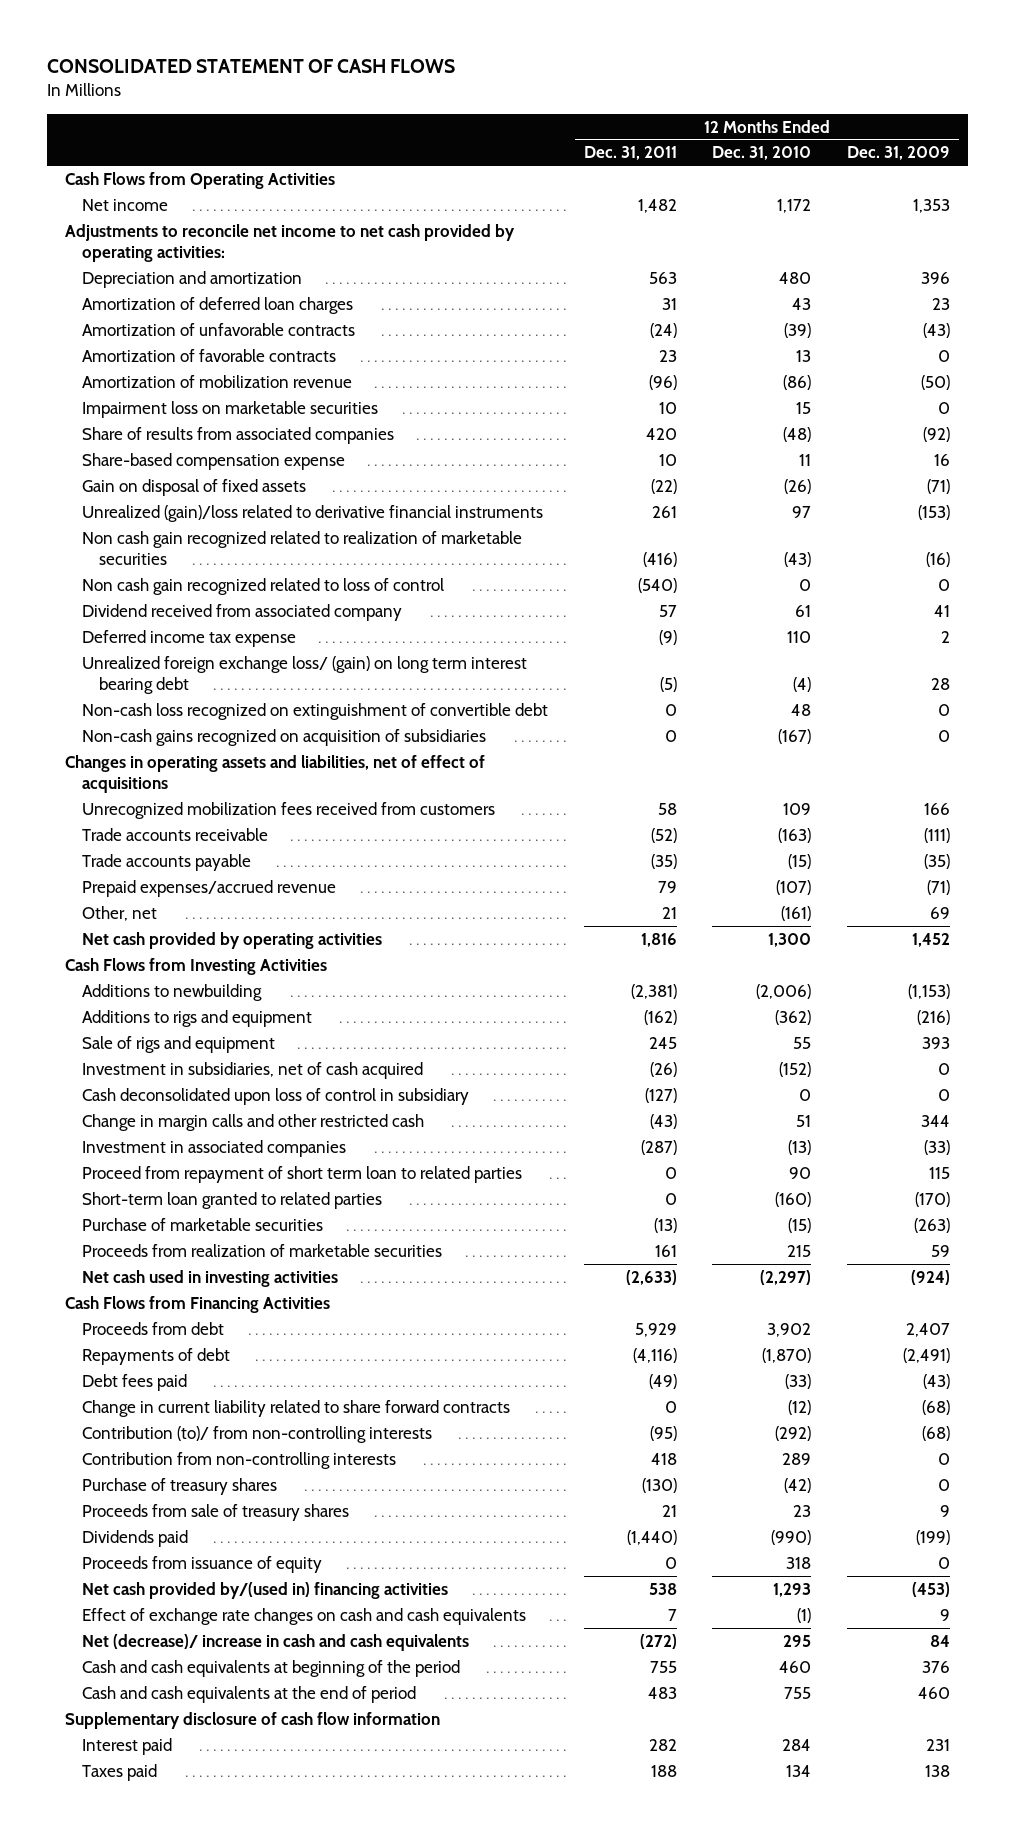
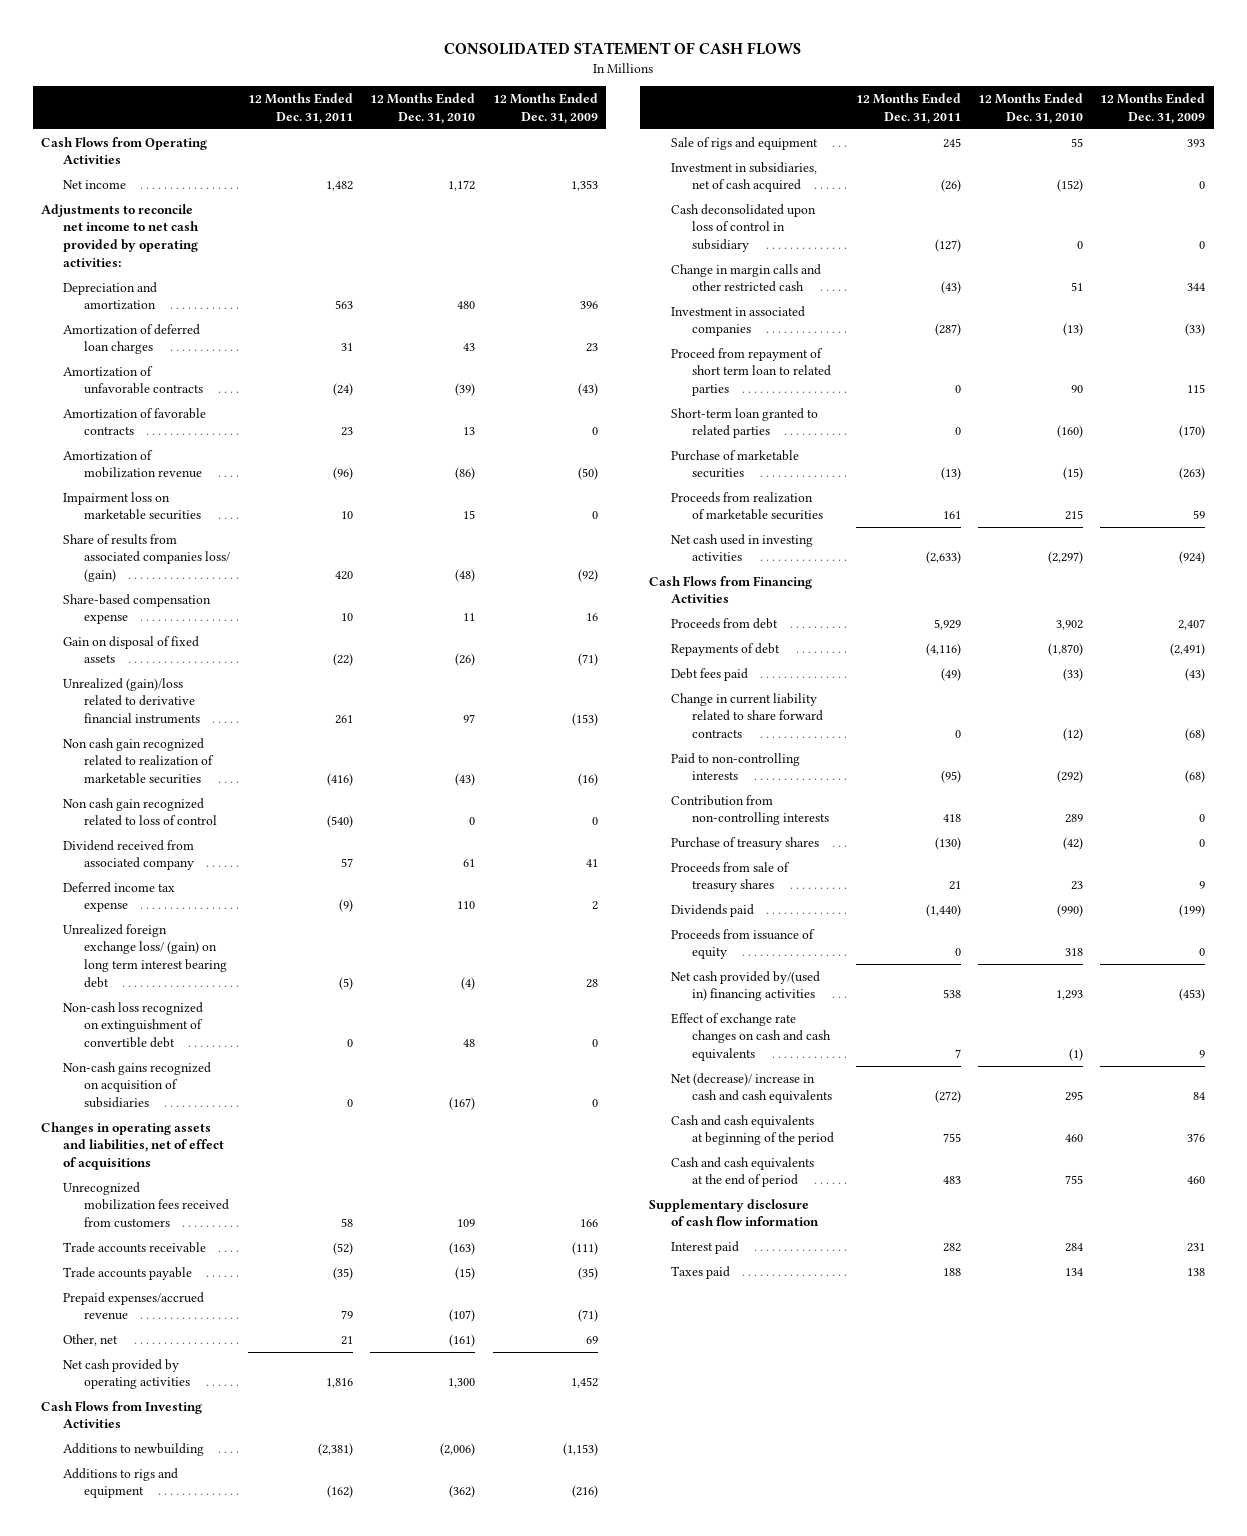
[81,426,394,444] Share of results from associated companies -> [62,533,231,583] Share of results from associated companies loss/ (gain)
[81,1425,432,1443] Contribution (to)/ from non-controlling interests -> [670,752,800,781] Paid to non-controlling interests

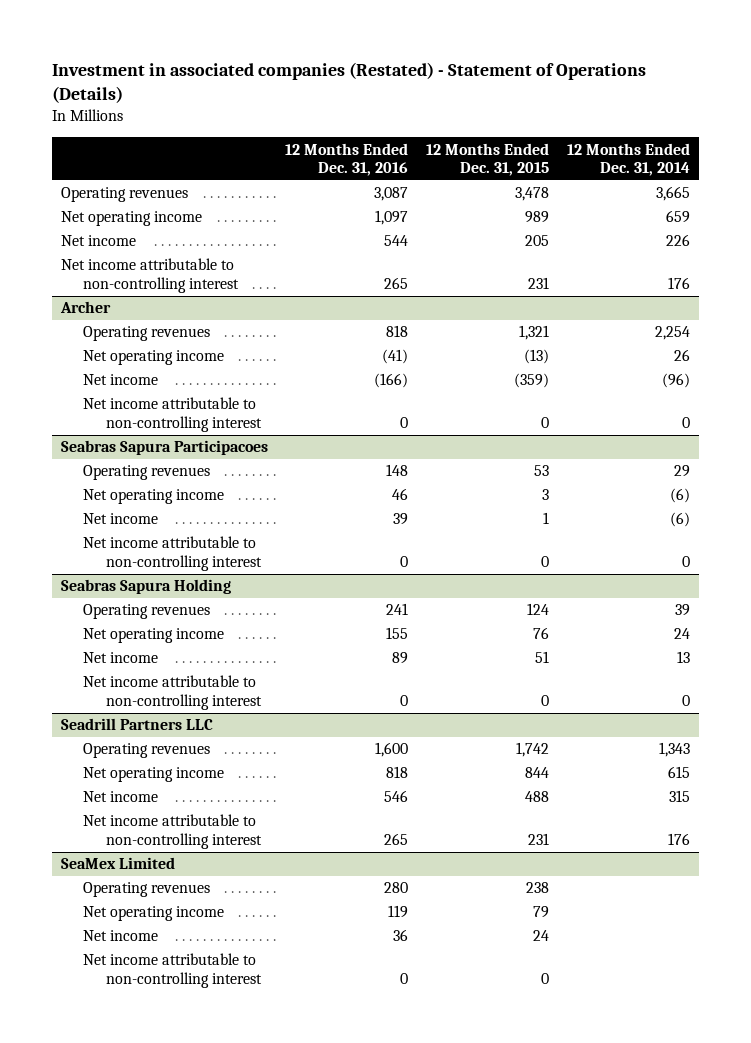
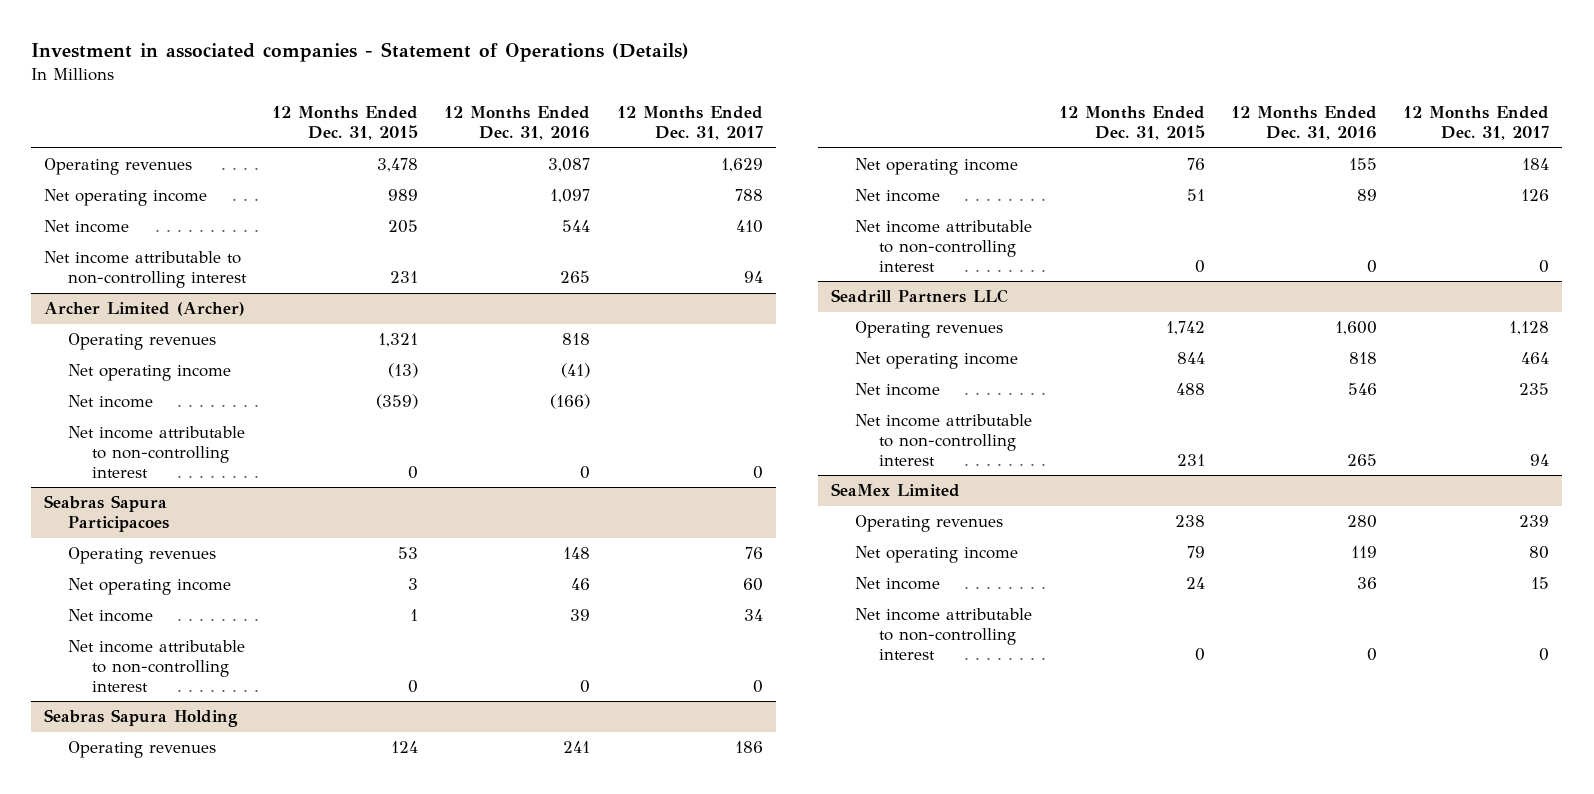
[51,61,646,104] Investment in associated companies (Restated) - Statement of Operations (Details) -> [31,42,690,63] Investment in associated companies - Statement of Operations (Details)
[567,142,691,177] 12 Months Ended Dec. 31, 2014 -> none
none -> [616,106,763,141] 12 Months Ended Dec. 31, 2017
[59,301,111,314] Archer -> [44,302,246,317] Archer Limited (Archer)

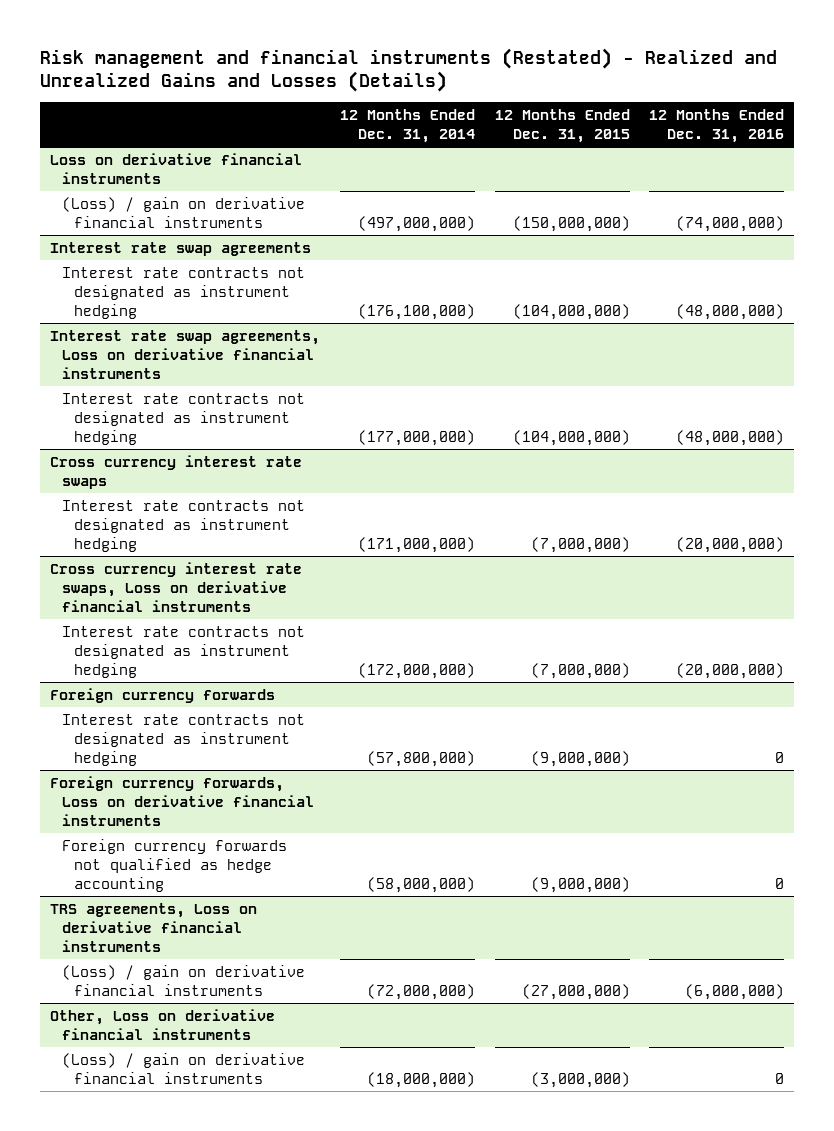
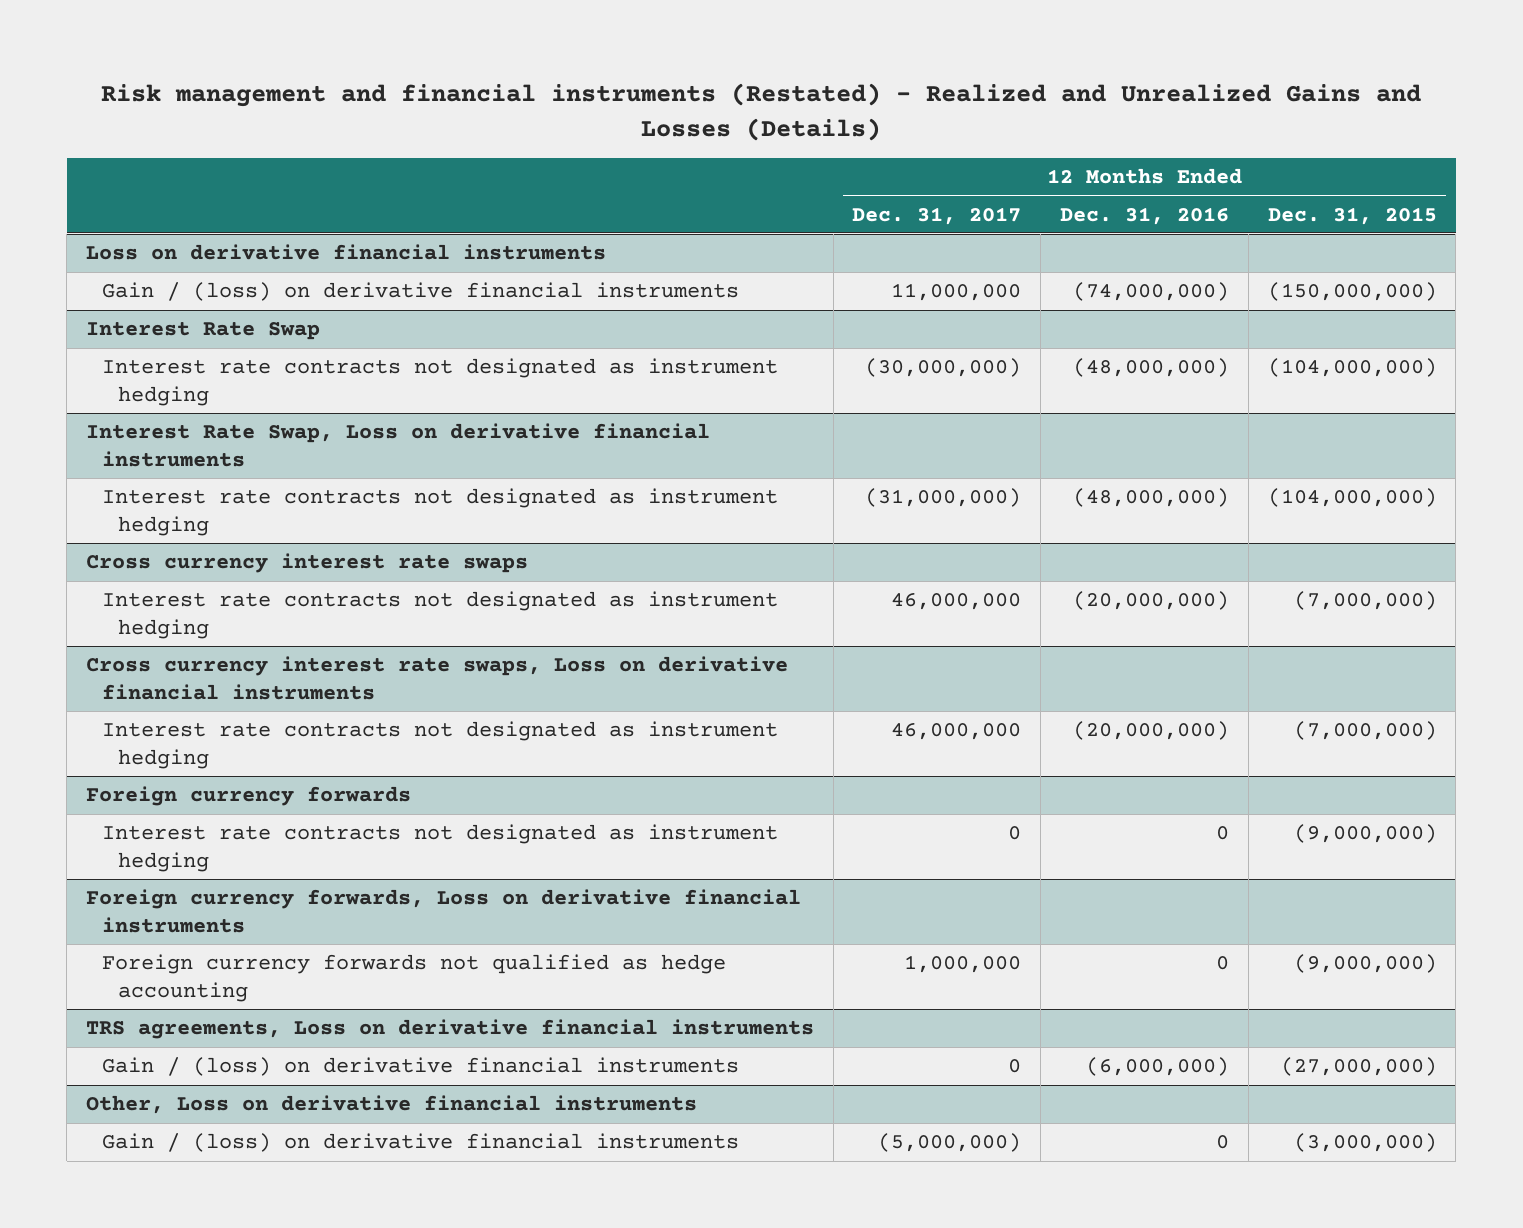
[339,109,475,144] 12 Months Ended Dec. 31, 2014 -> none
none -> [852,206,1022,225] Dec. 31, 2017
[62,196,306,228] (Loss) / gain on derivative financial instruments -> [101,282,739,302] Gain / (loss) on derivative financial instruments
[50,241,312,256] Interest rate swap agreements -> [85,322,320,341] Interest Rate Swap
[50,329,321,380] Interest rate swap agreements, Loss on derivative financial instruments -> [85,423,710,467] Interest Rate Swap, Loss on derivative financial instruments
[62,964,306,996] (Loss) / gain on derivative financial instruments -> [101,1057,739,1077] Gain / (loss) on derivative financial instruments
[62,1052,306,1084] (Loss) / gain on derivative financial instruments -> [101,1133,739,1153] Gain / (loss) on derivative financial instruments

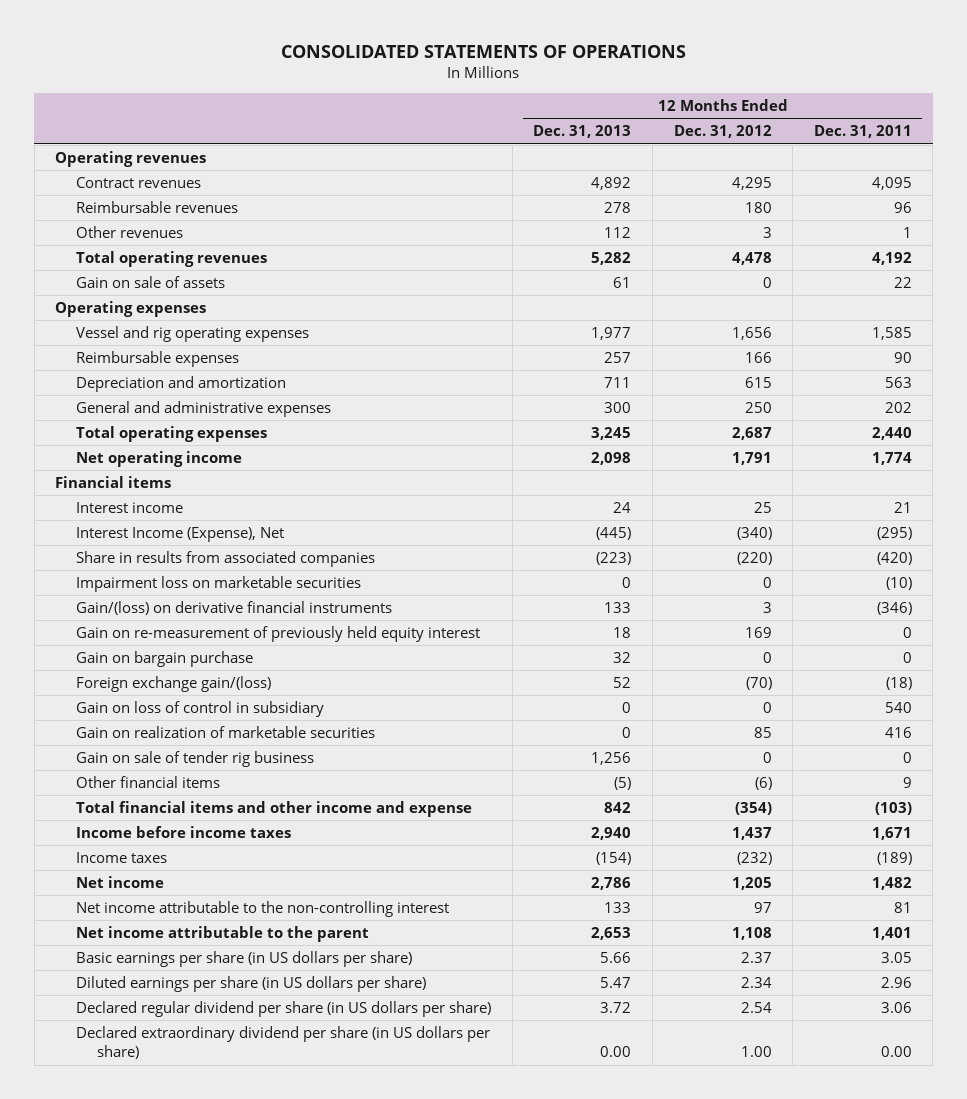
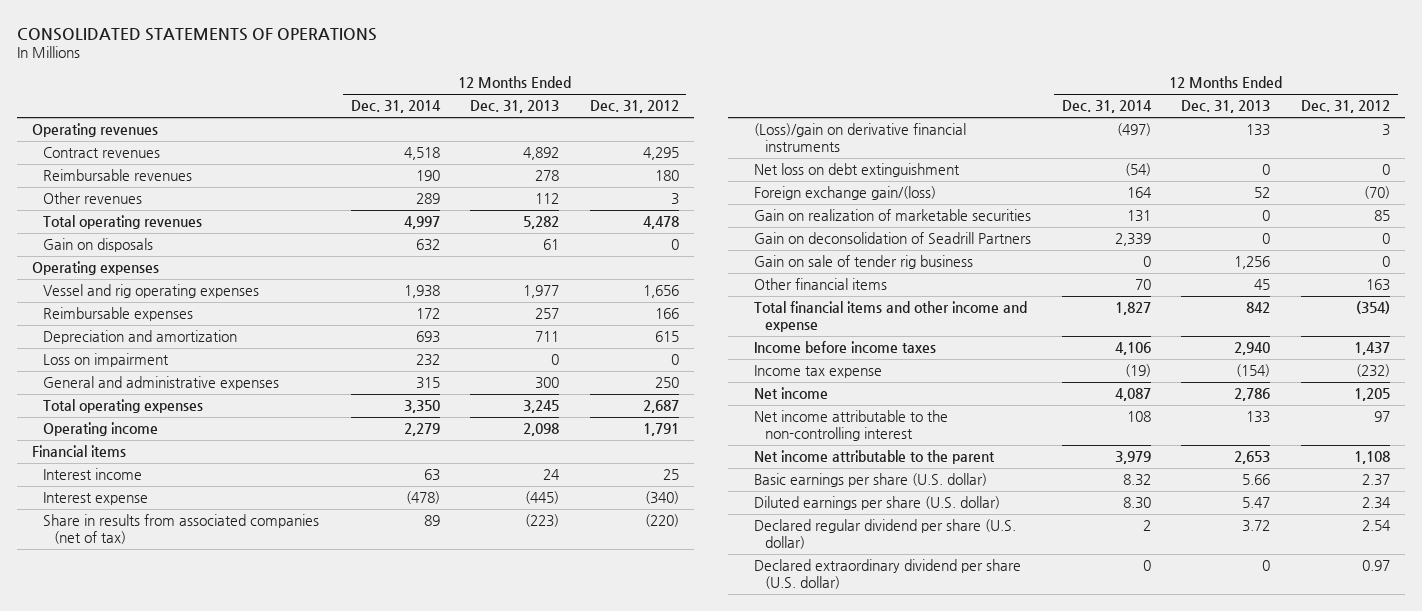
[813,125,912,139] Dec. 31, 2011 -> none
none -> [350,100,441,114] Dec. 31, 2014
[76,276,226,289] Gain on sale of assets -> [43,238,154,253] Gain on disposals
none -> [43,353,170,368] Loss on impairment
[76,451,243,468] Net operating income -> [43,422,159,437] Operating income
[76,576,362,593] Impairment loss on marketable securities -> none
[76,626,481,643] Gain on re-measurement of previously held equity interest -> none
[76,651,254,668] Gain on bargain purchase -> none
[76,527,285,543] Interest Income (Expense), Net -> [43,492,149,506] Interest expense
[76,551,376,568] Share in results from associated companies -> [43,514,320,545] Share in results from associated companies (net of tax)
[76,601,393,616] Gain/(loss) on derivative financial instruments -> [754,123,967,153] (Loss)/gain on derivative financial instruments
none -> [754,163,961,178] Net loss on debt extinguishment
[76,701,325,718] Gain on loss of control in subsidiary -> none
none -> [754,232,1032,245] Gain on deconsolidation of Seadrill Partners
[614,777,632,791] (5) -> [1254,279,1271,291] 45
[754,777,772,791] (6) -> [1366,279,1391,292] 163
[76,852,168,864] Income taxes -> [754,365,883,379] Income tax expense
[76,951,413,968] Basic earnings per share (in US dollars per share) -> [754,473,988,488] Basic earnings per share (U.S. dollar)
[76,976,427,993] Diluted earnings per share (in US dollars per share) -> [754,496,1001,511] Diluted earnings per share (U.S. dollar)
[76,1001,492,1018] Declared regular dividend per share (in US dollars per share) -> [754,519,1017,550] Declared regular dividend per share (U.S. dollar)
[76,1026,491,1060] Declared extraordinary dividend per share (in US dollars per share) -> [754,559,1022,590] Declared extraordinary dividend per share (U.S. dollar)
[600,1046,632,1058] 0.00 -> [1262,560,1271,572] 0
[740,1046,772,1058] 1.00 -> [1362,560,1391,572] 0.97

